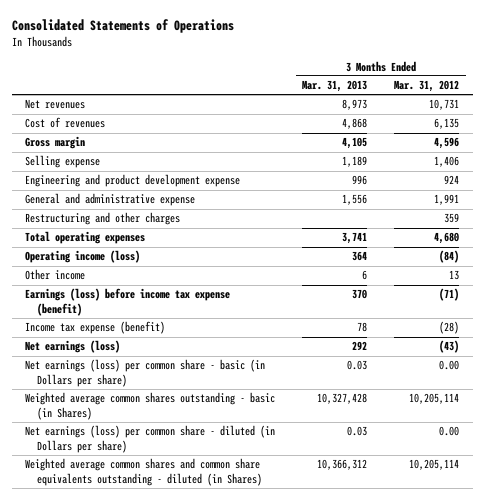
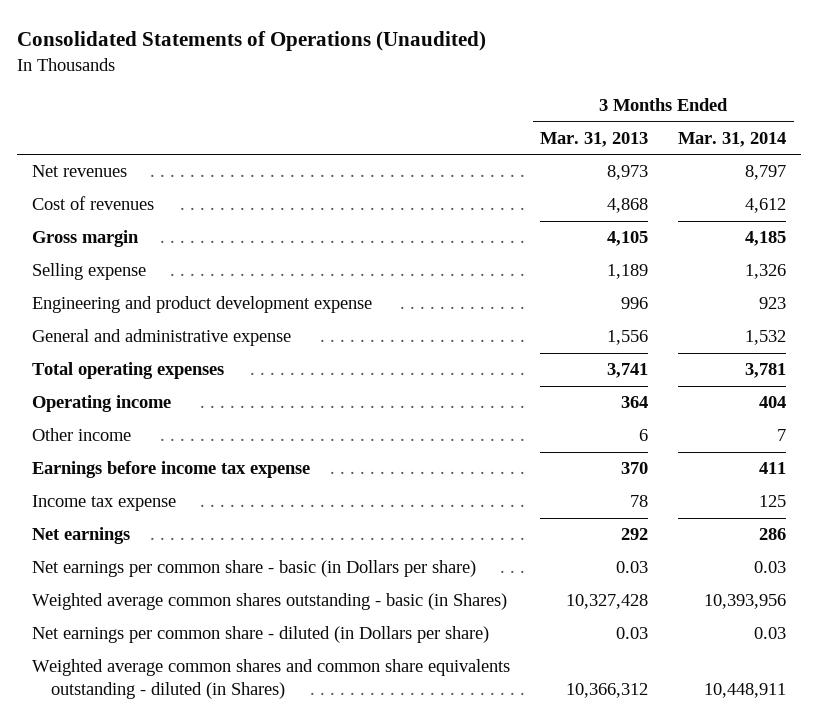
[11,18,234,33] Consolidated Statements of Operations -> [17,30,487,51] Consolidated Statements of Operations (Unaudited)
[394,80,460,93] Mar. 31, 2012 -> none
none -> [678,132,787,148] Mar. 31, 2014
[25,212,181,226] Restructuring and other charges -> none
[25,250,141,264] Operating income (loss) -> [32,395,172,413] Operating income
[25,288,231,316] Earnings (loss) before income tax expense (benefit) -> [32,461,311,479] Earnings before income tax expense
[25,321,166,335] Income tax expense (benefit) -> [32,495,177,512] Income tax expense
[25,340,121,354] Net earnings (loss) -> [32,527,131,545] Net earnings
[25,359,266,387] Net earnings (loss) per common share - basic (in Dollars per share) -> [32,560,477,578] Net earnings per common share - basic (in Dollars per share)
[25,425,276,453] Net earnings (loss) per common share - diluted (in Dollars per share) -> [32,626,490,644] Net earnings per common share - diluted (in Dollars per share)

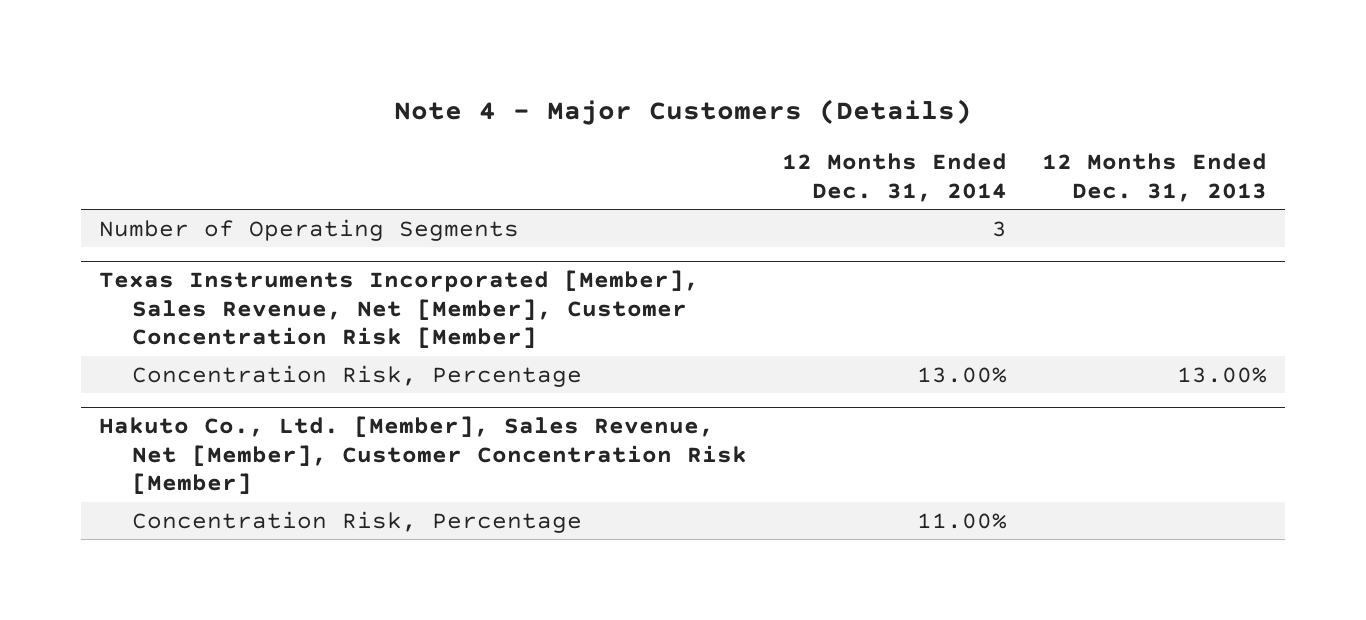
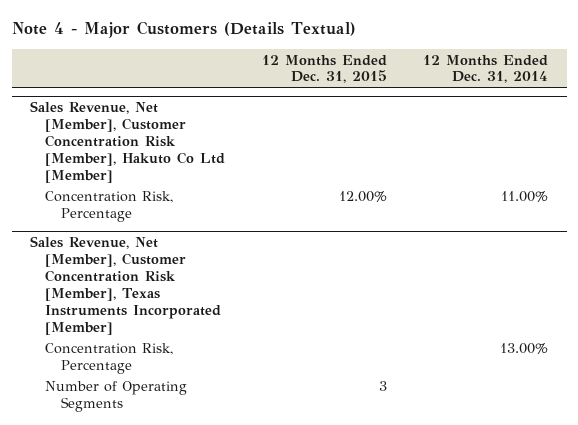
[394,98,973,125] Note 4 - Major Customers (Details) -> [11,21,356,39] Note 4 - Major Customers (Details Textual)
[1042,153,1268,202] 12 Months Ended Dec. 31, 2013 -> none
none -> [261,54,387,84] 12 Months Ended Dec. 31, 2015
[98,218,519,241] Number of Operating Segments -> none
[98,270,699,349] Texas Instruments Incorporated [Member], Sales Revenue, Net [Member], Customer Concentration Risk [Member] -> none
[131,364,582,387] Concentration Risk, Percentage -> none
[98,416,747,495] Hakuto Co., Ltd. [Member], Sales Revenue, Net [Member], Customer Concentration Risk [Member] -> [29,101,226,183] Sales Revenue, Net [Member], Customer Concentration Risk [Member], Hakuto Co Ltd [Member]
none -> [29,236,222,335] Sales Revenue, Net [Member], Customer Concentration Risk [Member], Texas Instruments Incorporated [Member]
none -> [45,342,174,374] Concentration Risk, Percentage
none -> [45,380,188,412] Number of Operating Segments

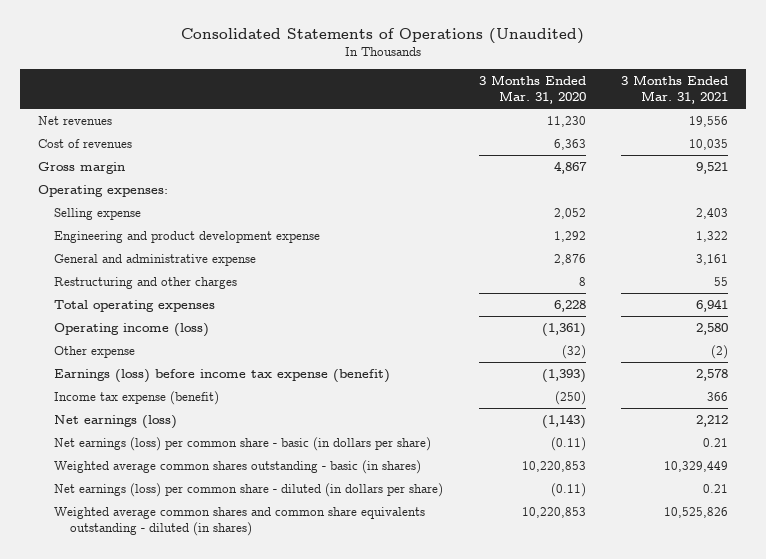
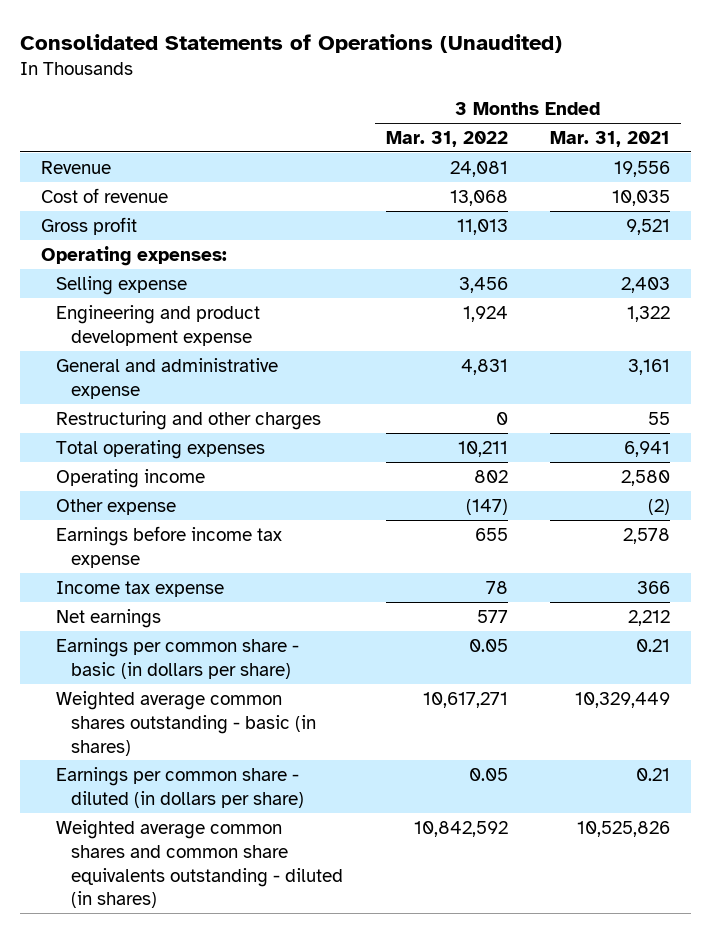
[478,75,586,105] 3 Months Ended Mar. 31, 2020 -> none
none -> [385,131,508,148] Mar. 31, 2022
[37,116,112,126] Net revenues -> [41,160,112,174] Revenue
[37,139,132,149] Cost of revenues -> [41,187,169,203] Cost of revenue
[37,162,125,175] Gross margin -> [41,216,138,235] Gross profit
[53,323,209,338] Operating income (loss) -> [56,468,206,488] Operating income
[53,369,390,384] Earnings (loss) before income tax expense (benefit) -> [56,525,283,568] Earnings before income tax expense
[53,391,219,406] Income tax expense (benefit) -> [56,580,225,597] Income tax expense
[53,415,177,430] Net earnings (loss) -> [56,608,162,628] Net earnings
[53,437,431,452] Net earnings (loss) per common share - basic (in dollars per share) -> [56,637,300,679] Earnings per common share - basic (in dollars per share)
[53,483,443,498] Net earnings (loss) per common share - diluted (in dollars per share) -> [56,766,305,808] Earnings per common share - diluted (in dollars per share)

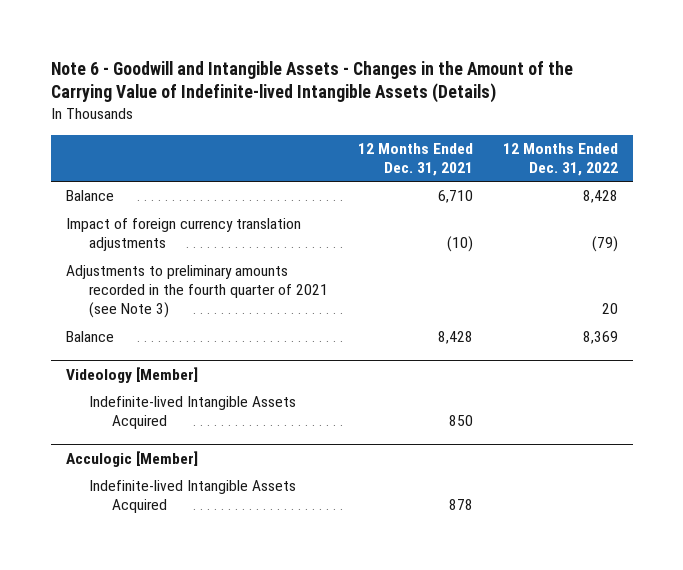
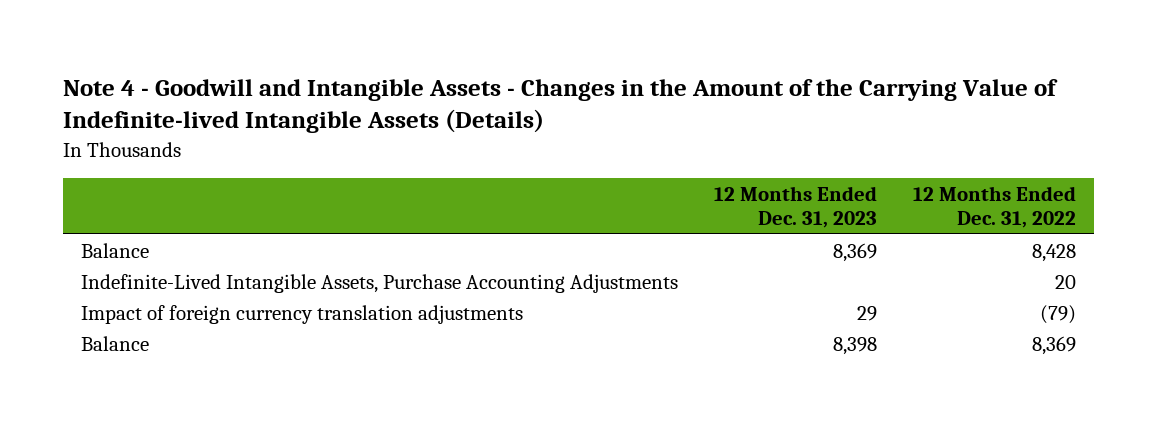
[50,60,573,104] Note 6 - Goodwill and Intangible Assets - Changes in the Amount of the Carrying Value of Indefinite-lived Intangible Assets (Details) -> [62,78,1058,134] Note 4 - Goodwill and Intangible Assets - Changes in the Amount of the Carrying Value of Indefinite-lived Intangible Assets (Details)
[357,142,473,176] 12 Months Ended Dec. 31, 2021 -> none
none -> [713,185,877,229] 12 Months Ended Dec. 31, 2023
none -> [80,273,678,293] Indefinite-Lived Intangible Assets, Purchase Accounting Adjustments
[65,265,329,319] Adjustments to preliminary amounts recorded in the fourth quarter of 2021 (see Note 3) -> none
[65,366,198,383] Videology [Member] -> none
[89,396,297,430] Indefinite-lived Intangible Assets Acquired -> none
[65,450,198,467] Acculogic [Member] -> none
[89,480,297,514] Indefinite-lived Intangible Assets Acquired -> none

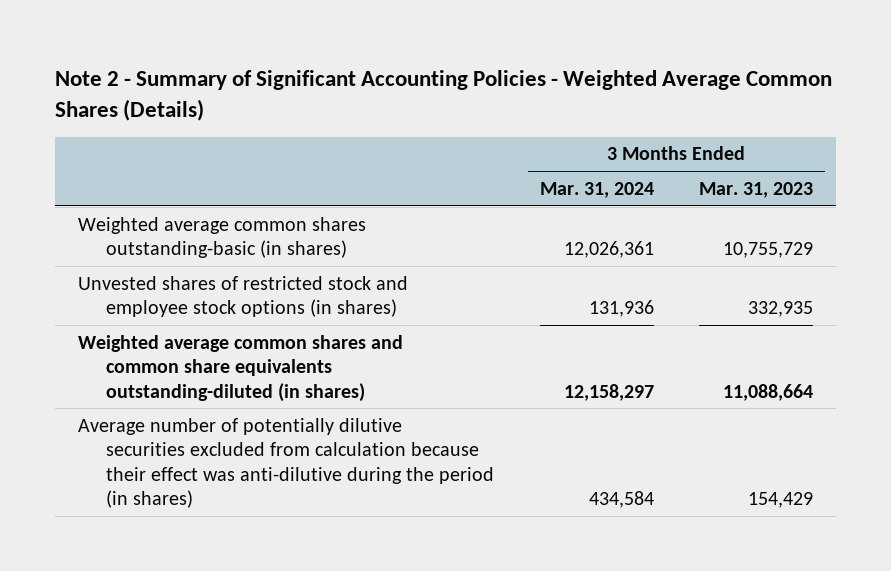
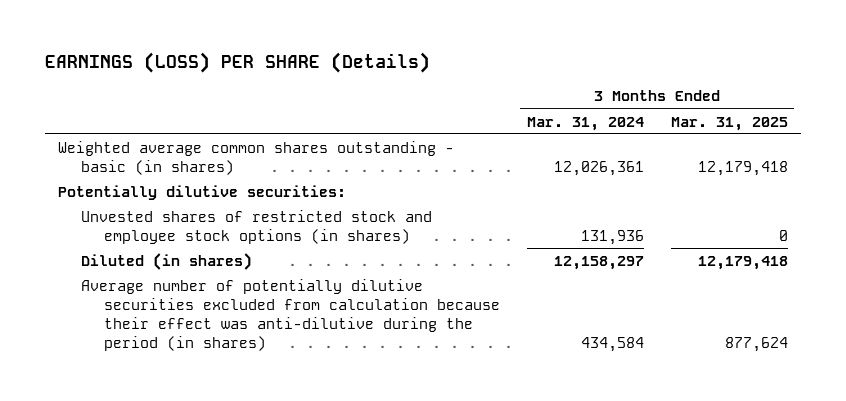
[54,69,832,121] Note 2 - Summary of Significant Accounting Policies - Weighted Average Common Shares (Details) -> [44,52,430,74] EARNINGS (LOSS) PER SHARE (Details)
[699,181,814,198] Mar. 31, 2023 -> none
none -> [670,116,788,131] Mar. 31, 2025
[77,216,366,259] Weighted average common shares outstanding-basic (in shares) -> [58,140,455,176] Weighted average common shares outstanding - basic (in shares)
none -> [58,184,347,200] Potentially dilutive securities:
[77,334,403,402] Weighted average common shares and common share equivalents outstanding-diluted (in shares) -> [81,252,253,270] Diluted (in shares)

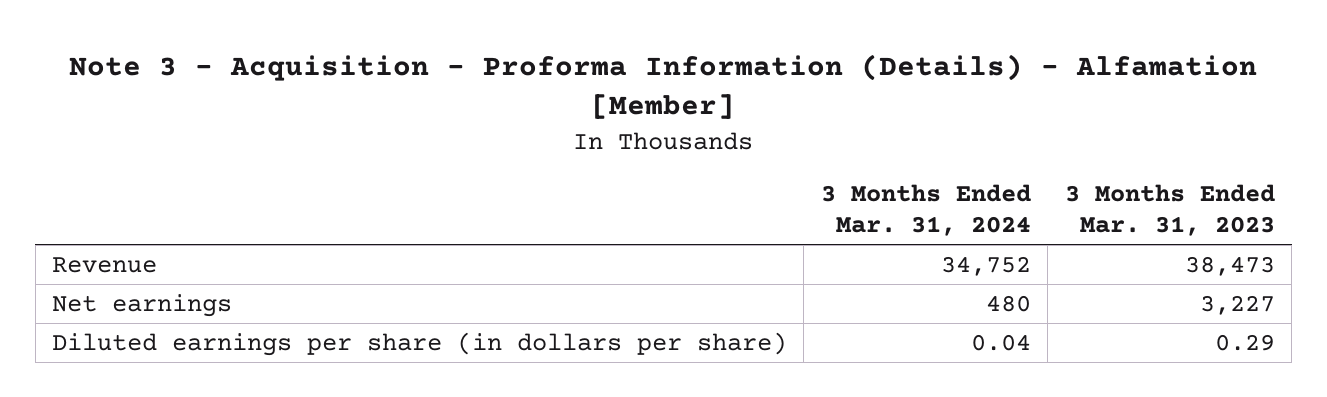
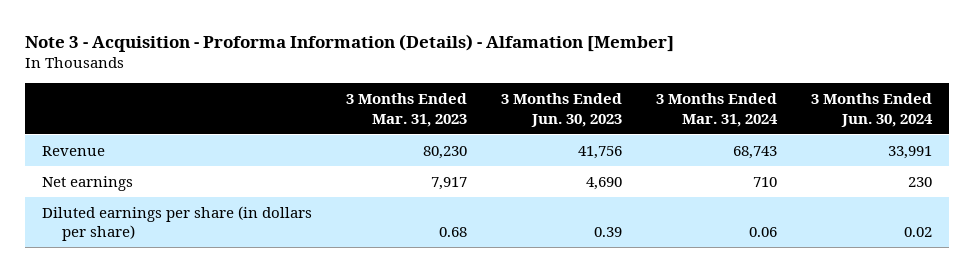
none -> [501,93,623,127] 3 Months Ended Jun. 30, 2023
none -> [811,93,934,127] 3 Months Ended Jun. 30, 2024
[940,255,1031,276] 34,752 -> [733,145,778,159] 68,743
[1184,255,1275,276] 38,473 -> [423,145,468,159] 80,230
[985,294,1031,312] 480 -> [753,176,778,187] 710
[1199,294,1275,315] 3,227 -> [431,176,468,190] 7,917
[970,333,1031,351] 0.04 -> [749,227,778,238] 0.06
[1214,333,1275,351] 0.29 -> [439,227,468,238] 0.68

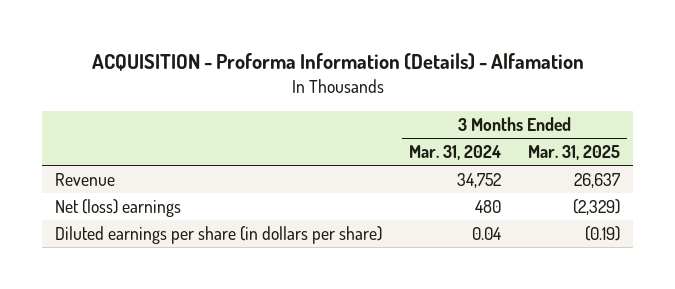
[25,34,675,53] Note 3 - Acquisition - Proforma Information (Details) - Alfamation [Member] -> [91,53,584,72] ACQUISITION - Proforma Information (Details) - Alfamation
[346,93,468,127] 3 Months Ended Mar. 31, 2023 -> none
[501,93,623,127] 3 Months Ended Jun. 30, 2023 -> none
[811,93,934,127] 3 Months Ended Jun. 30, 2024 -> none
none -> [527,145,620,161] Mar. 31, 2025
[733,145,778,159] 68,743 -> [457,173,502,189] 34,752
[42,175,134,191] Net earnings -> [55,199,182,218] Net (loss) earnings
[753,176,778,187] 710 -> [475,200,502,214] 480
[749,227,778,238] 0.06 -> [472,227,502,241] 0.04

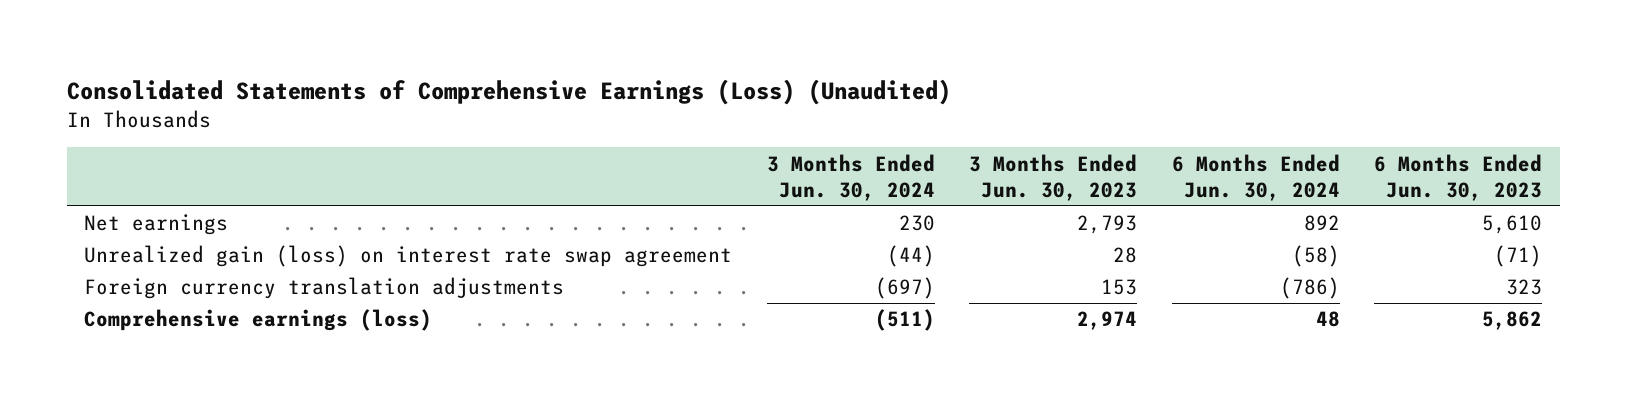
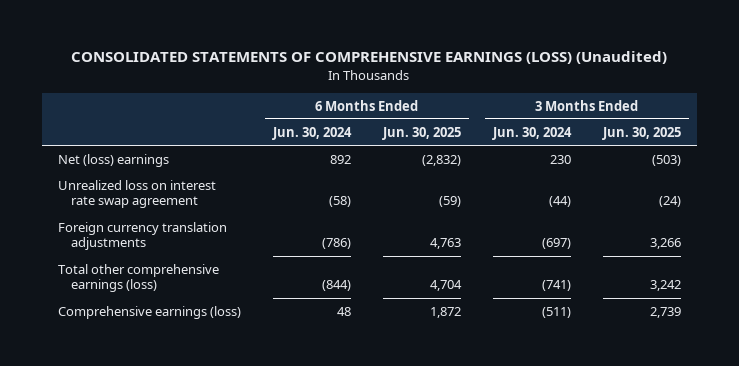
[67,79,952,106] Consolidated Statements of Comprehensive Earnings (Loss) (Unaudited) -> [71,51,668,65] CONSOLIDATED STATEMENTS OF COMPREHENSIVE EARNINGS (LOSS) (Unaudited)
[969,153,1138,201] 3 Months Ended Jun. 30, 2023 -> none
[1374,153,1543,201] 6 Months Ended Jun. 30, 2023 -> none
none -> [381,126,461,140] Jun. 30, 2025
none -> [601,126,681,140] Jun. 30, 2025
[84,214,229,236] Net earnings -> [58,153,170,167] Net (loss) earnings
[84,245,733,268] Unrealized gain (loss) on interest rate swap agreement -> [58,179,217,209] Unrealized loss on interest rate swap agreement
none -> [58,263,220,293] Total other comprehensive earnings (loss)

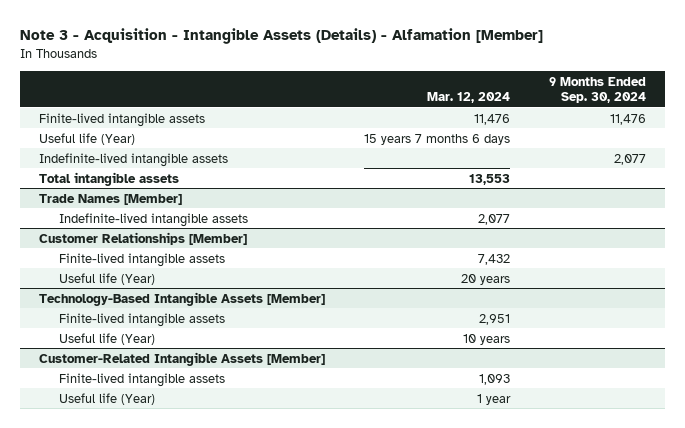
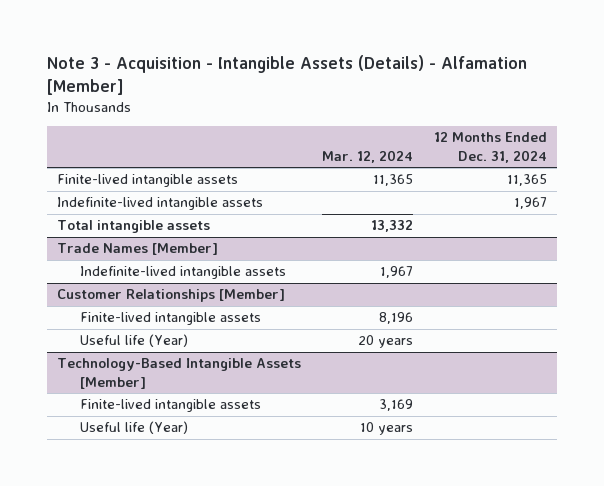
[548,76,646,104] 9 Months Ended Sep. 30, 2024 -> none
none -> [433,132,547,164] 12 Months Ended Dec. 31, 2024
[39,132,136,145] Useful life (Year) -> none
[474,113,511,125] 11,476 -> [372,174,413,187] 11,365
[469,173,511,185] 13,553 -> [370,220,413,233] 13,332
[478,213,511,225] 2,077 -> [379,266,413,279] 1,967
[478,253,511,265] 7,432 -> [378,312,413,325] 8,196
[479,313,511,325] 2,951 -> [378,399,413,412] 3,169
[39,351,326,366] Customer-Related Intangible Assets [Member] -> none
[59,372,226,387] Finite-lived intangible assets -> none
[59,392,156,405] Useful life (Year) -> none

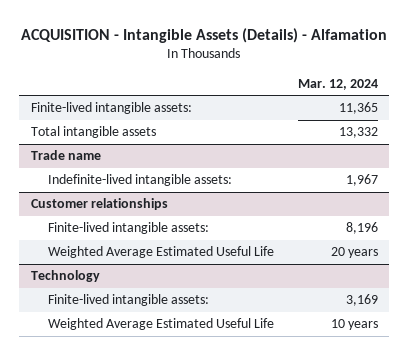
[46,55,527,96] Note 3 - Acquisition - Intangible Assets (Details) - Alfamation [Member] -> [21,28,388,44] ACQUISITION - Intangible Assets (Details) - Alfamation
[433,132,547,164] 12 Months Ended Dec. 31, 2024 -> none
[57,197,264,211] Indefinite-lived intangible assets -> none
[57,174,239,188] Finite-lived intangible assets -> [31,102,193,115] Finite-lived intangible assets:
[57,243,219,256] Trade Names [Member] -> [31,150,102,161] Trade name
[80,266,287,280] Indefinite-lived intangible assets -> [48,174,233,187] Indefinite-lived intangible assets:
[57,289,286,303] Customer Relationships [Member] -> [31,198,169,211] Customer relationships
[80,312,262,326] Finite-lived intangible assets -> [48,222,210,235] Finite-lived intangible assets:
[80,334,189,348] Useful life (Year) -> [48,246,275,259] Weighted Average Estimated Useful Life
[57,358,302,389] Technology-Based Intangible Assets [Member] -> [31,270,101,283] Technology
[80,399,262,413] Finite-lived intangible assets -> [48,294,210,307] Finite-lived intangible assets:
[80,421,189,435] Useful life (Year) -> [48,318,275,331] Weighted Average Estimated Useful Life

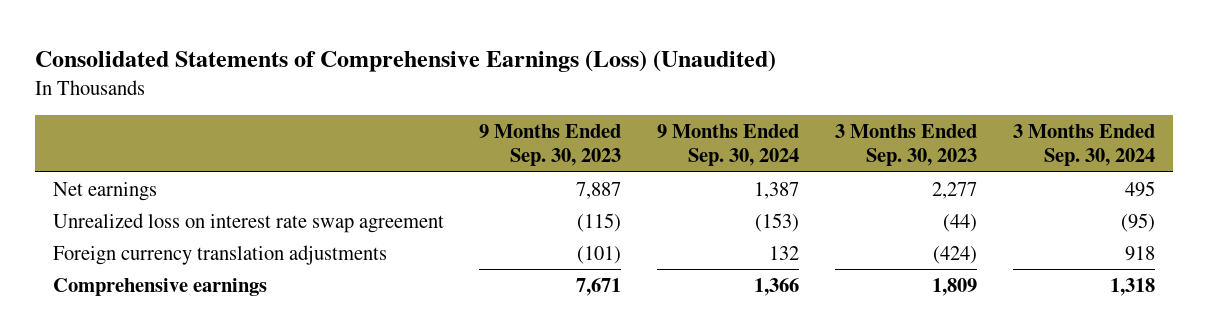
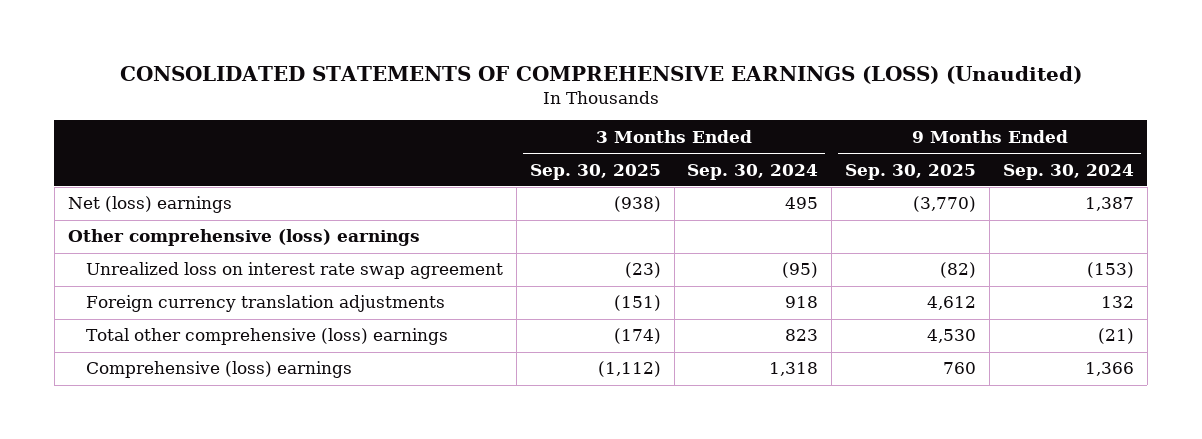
[34,49,776,72] Consolidated Statements of Comprehensive Earnings (Loss) (Unaudited) -> [119,65,1082,84] CONSOLIDATED STATEMENTS OF COMPREHENSIVE EARNINGS (LOSS) (Unaudited)
[479,124,622,167] 9 Months Ended Sep. 30, 2023 -> none
[834,124,977,167] 3 Months Ended Sep. 30, 2023 -> none
none -> [529,163,661,180] Sep. 30, 2025
none -> [845,163,977,180] Sep. 30, 2025
[52,181,157,201] Net earnings -> [67,196,232,214] Net (loss) earnings
none -> [67,229,420,247] Other comprehensive (loss) earnings
none -> [86,328,449,346] Total other comprehensive (loss) earnings
[52,277,267,296] Comprehensive earnings -> [86,361,353,379] Comprehensive (loss) earnings

